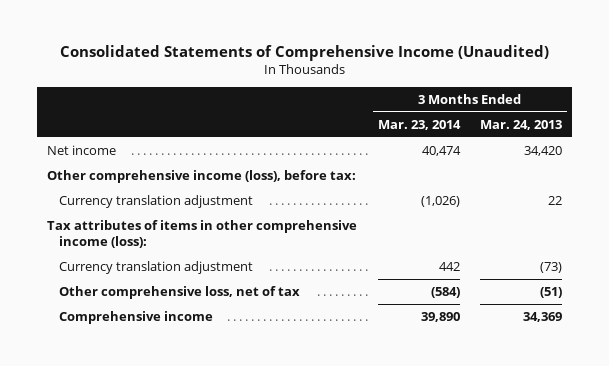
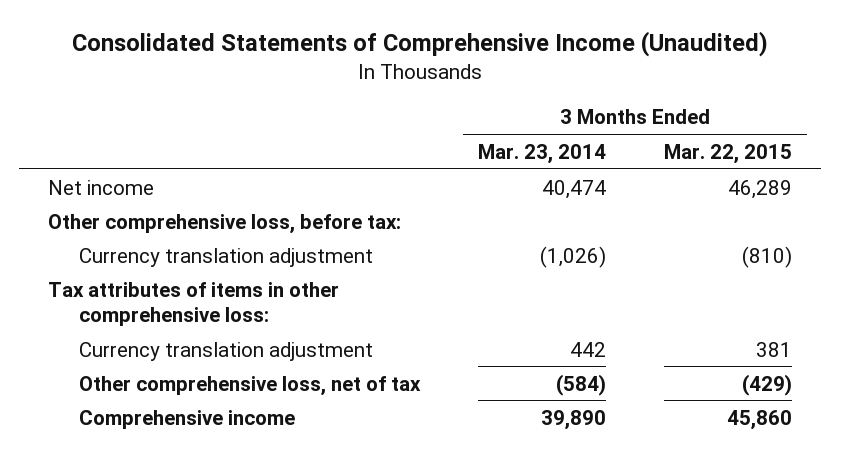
[480,119,563,130] Mar. 24, 2013 -> none
none -> [664,143,793,164] Mar. 22, 2015
[47,169,357,183] Other comprehensive income (loss), before tax: -> [48,213,402,234] Other comprehensive loss, before tax:
[47,219,358,249] Tax attributes of items in other comprehensive income (loss): -> [48,281,340,327] Tax attributes of items in other comprehensive loss:

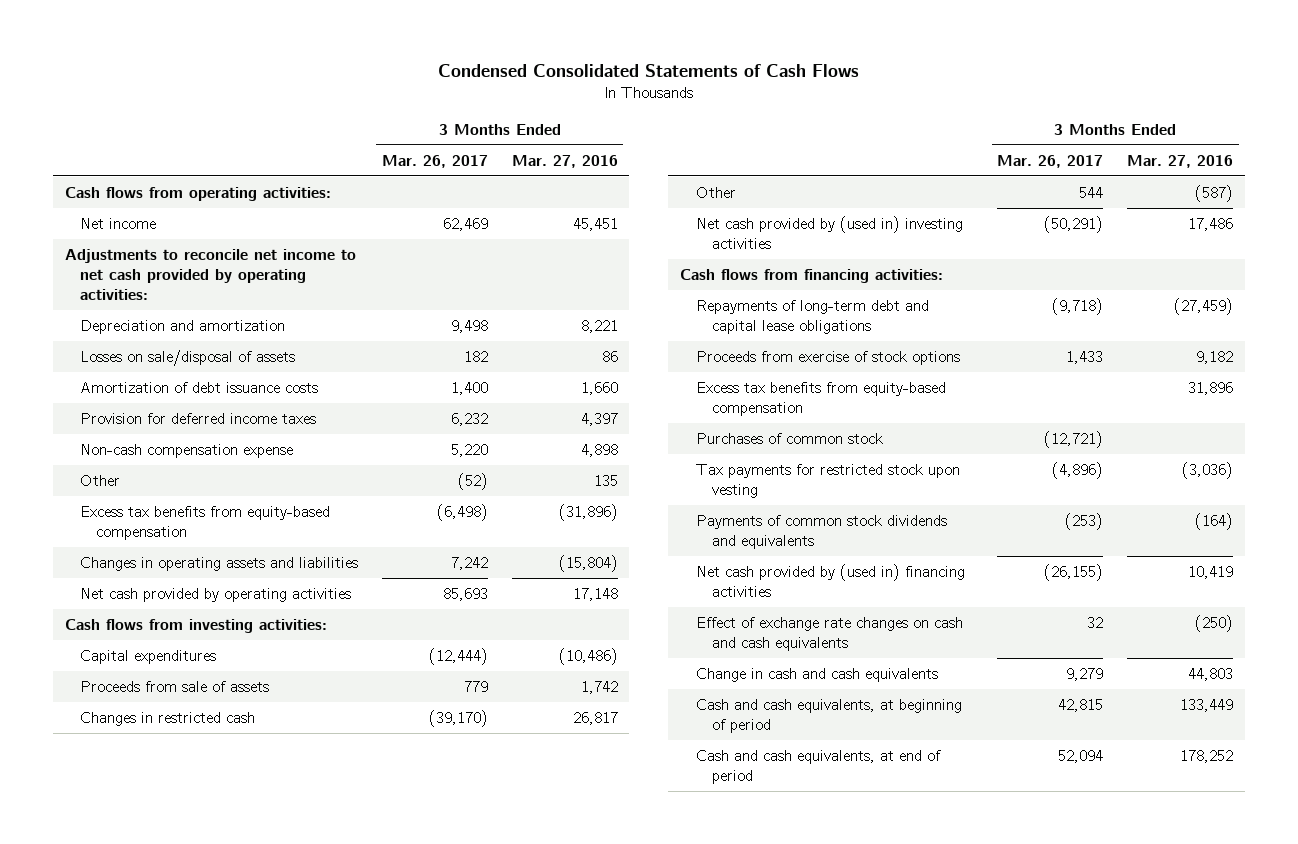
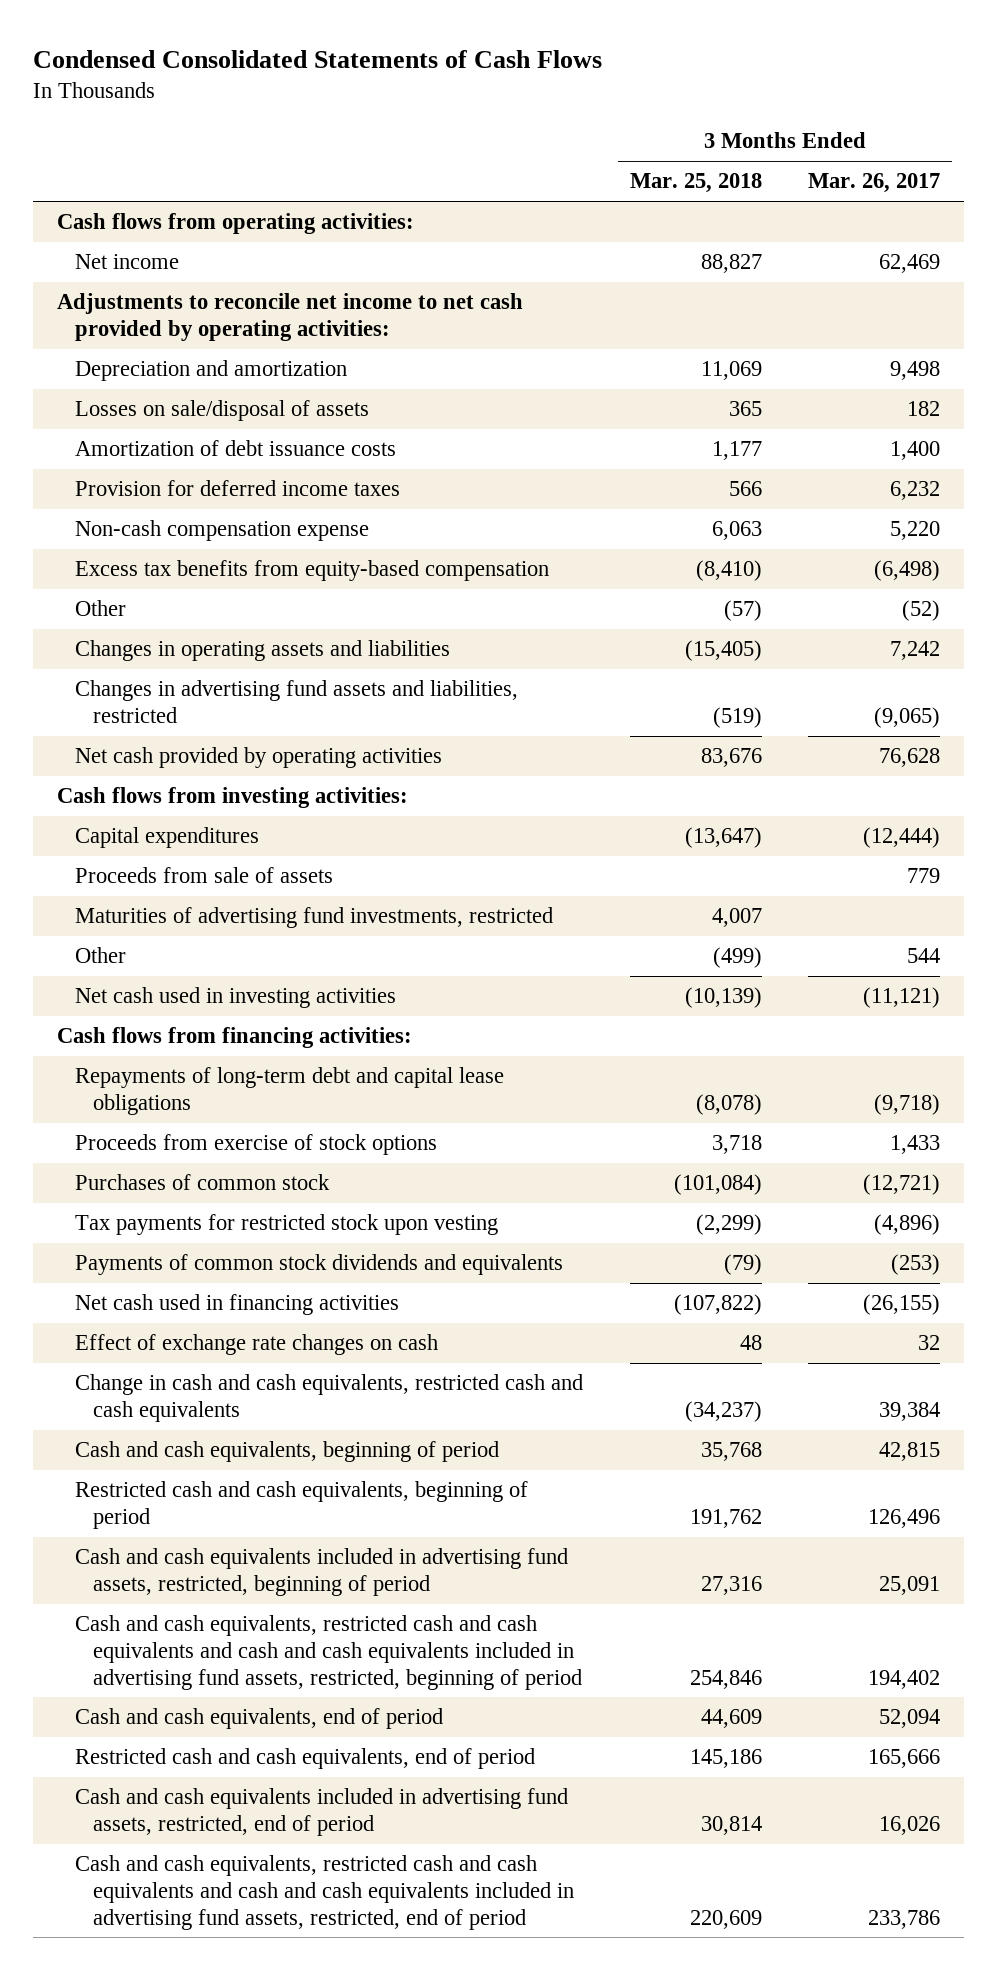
[511,154,618,168] Mar. 27, 2016 -> none
none -> [629,173,762,194] Mar. 25, 2018
[80,474,121,486] Other -> [74,600,126,617] Other
none -> [74,680,518,724] Changes in advertising fund assets and liabilities, restricted
[442,587,488,601] 85,693 -> [879,748,941,768] 76,628
[80,711,256,726] Changes in restricted cash -> none
none -> [74,907,553,929] Maturities of advertising fund investments, restricted
[695,215,963,249] Net cash provided by (used in) investing activities -> [74,987,396,1009] Net cash used in investing activities
[1044,215,1104,233] (50,291) -> [863,987,941,1009] (11,121)
[695,381,946,416] Excess tax benefits from equity-based compensation -> none
[695,563,965,597] Net cash provided by (used in) financing activities -> [74,1294,399,1316] Net cash used in financing activities
[695,616,963,651] Effect of exchange rate changes on cash and cash equivalents -> [74,1334,438,1356] Effect of exchange rate changes on cash
[695,667,938,682] Change in cash and cash equivalents -> [74,1374,583,1423] Change in cash and cash equivalents, restricted cash and cash equivalents
[1066,667,1104,681] 9,279 -> [879,1402,941,1422] 39,384
[695,698,962,733] Cash and cash equivalents, at beginning of period -> [74,1441,499,1463] Cash and cash equivalents, beginning of period
none -> [74,1481,528,1530] Restricted cash and cash equivalents, beginning of period
none -> [74,1548,568,1597] Cash and cash equivalents included in advertising fund assets, restricted, beginning of period
none -> [74,1615,582,1690] Cash and cash equivalents, restricted cash and cash equivalents and cash and cash equivalents included in advertising fund assets, restricted, beginning of period
[695,749,941,784] Cash and cash equivalents, at end of period -> [74,1708,443,1730] Cash and cash equivalents, end of period
none -> [74,1748,535,1770] Restricted cash and cash equivalents, end of period
none -> [74,1788,568,1837] Cash and cash equivalents included in advertising fund assets, restricted, end of period
none -> [74,1855,574,1930] Cash and cash equivalents, restricted cash and cash equivalents and cash and cash equivalents included in advertising fund assets, restricted, end of period

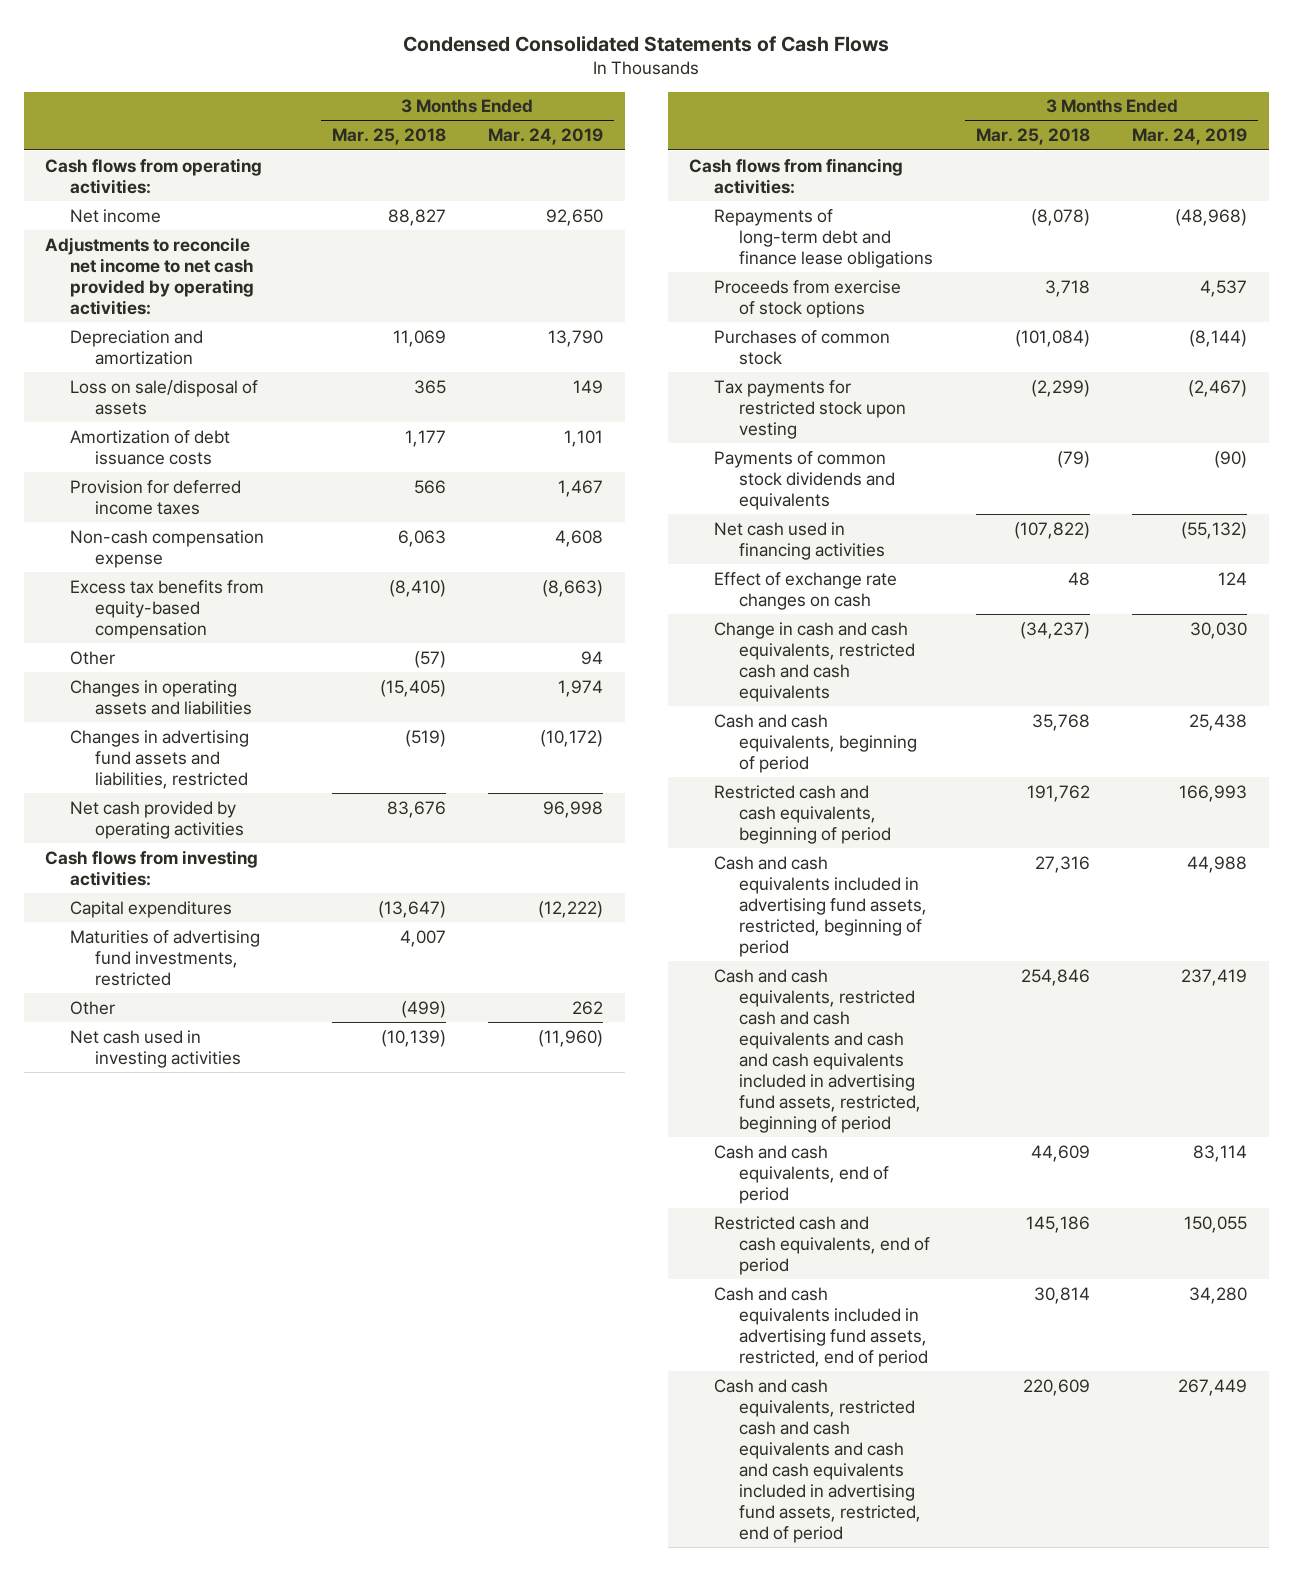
[808,173,941,194] Mar. 26, 2017 -> none
none -> [488,128,604,146] Mar. 24, 2019
[74,400,369,422] Losses on sale/disposal of assets -> [70,379,259,415] Loss on sale/disposal of assets
[74,867,333,884] Proceeds from sale of assets -> none
[74,1067,504,1116] Repayments of long-term debt and capital lease obligations -> [714,208,934,268] Repayments of long-term debt and finance lease obligations

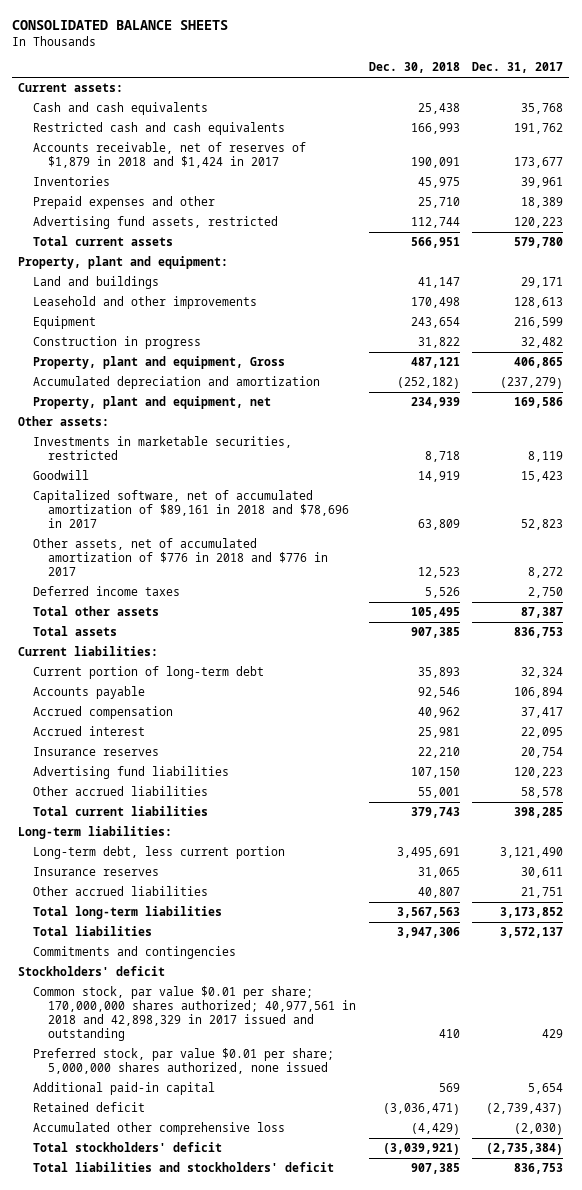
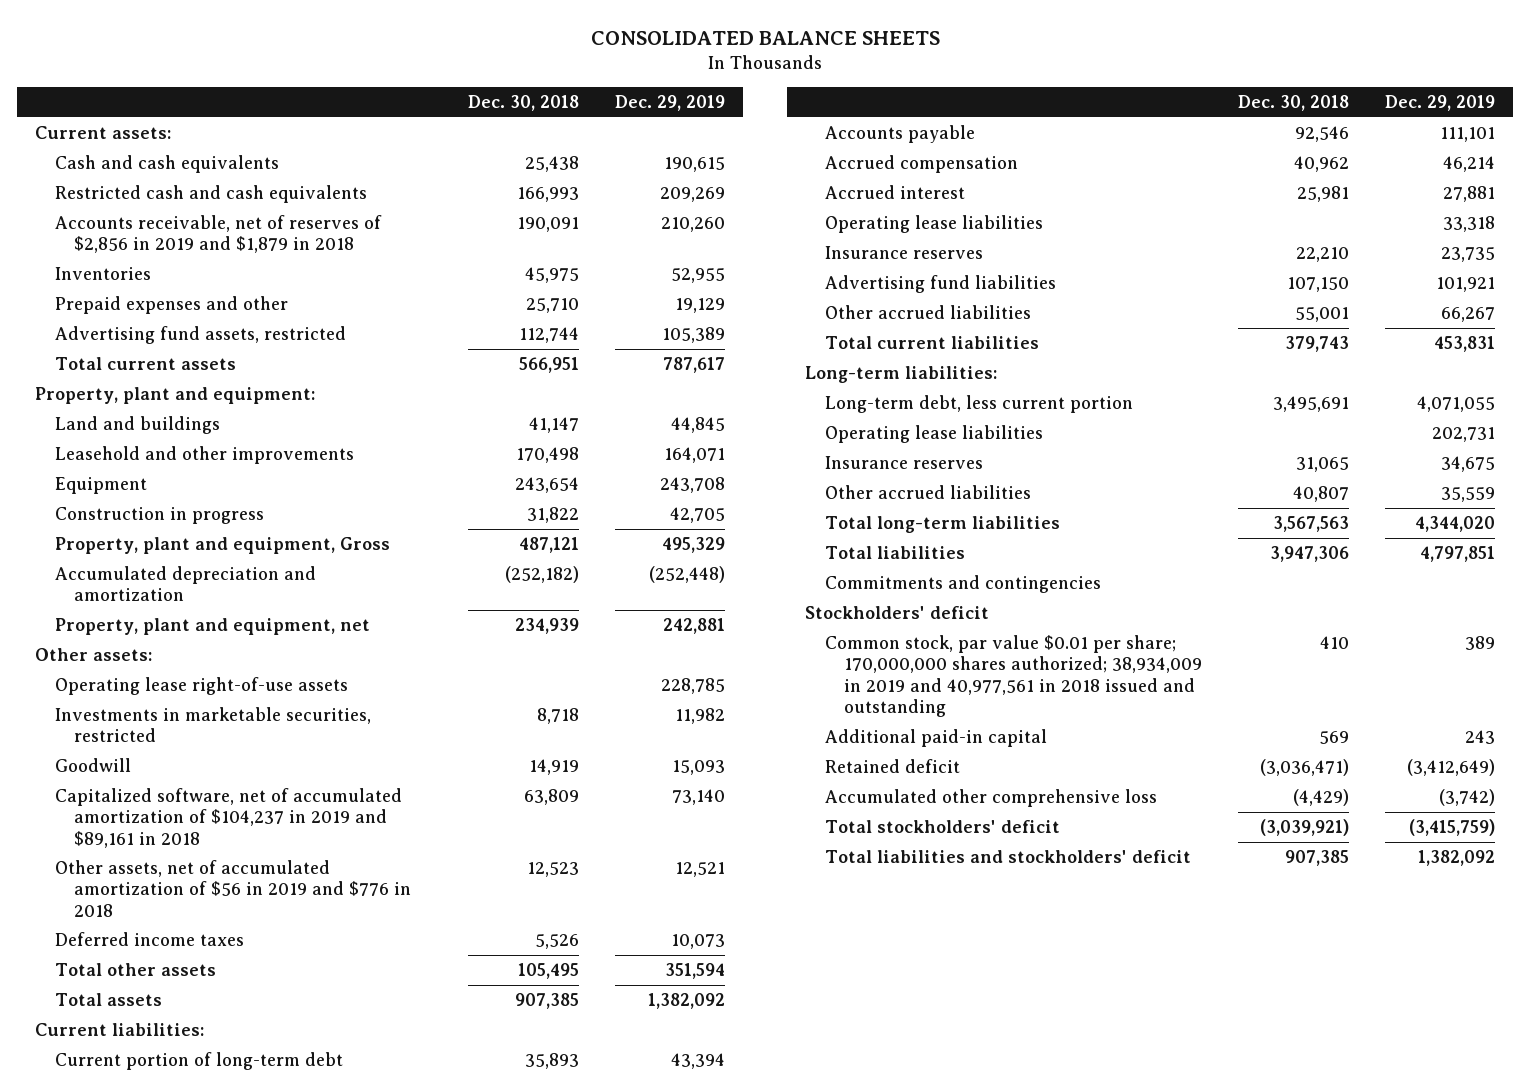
[472,62,564,74] Dec. 31, 2017 -> none
none -> [614,95,725,112] Dec. 29, 2019
[33,142,307,169] Accounts receivable, net of reserves of $1,879 in 2018 and $1,424 in 2017 -> [54,215,382,254] Accounts receivable, net of reserves of $2,856 in 2019 and $1,879 in 2018
none -> [54,677,348,696] Operating lease right-of-use assets
[33,490,350,529] Capitalized software, net of accumulated amortization of $89,161 in 2018 and $78,696 in 2017 -> [54,788,402,848] Capitalized software, net of accumulated amortization of $104,237 in 2019 and $89,161 in 2018
[33,538,329,577] Other assets, net of accumulated amortization of $776 in 2018 and $776 in 2017 -> [54,860,411,917] Other assets, net of accumulated amortization of $56 in 2019 and $776 in 2018
none -> [824,215,1043,234] Operating lease liabilities
none -> [824,425,1043,444] Operating lease liabilities
[33,1048,335,1075] Preferred stock, par value $0.01 per share; 5,000,000 shares authorized, none issued -> none
[33,986,357,1042] Common stock, par value $0.01 per share; 170,000,000 shares authorized; 40,977,561 in 2018 and 42,898,329 in 2017 issued and outstanding -> [824,635,1203,718] Common stock, par value $0.01 per share; 170,000,000 shares authorized; 38,934,009 in 2019 and 40,977,561 in 2018 issued and outstanding

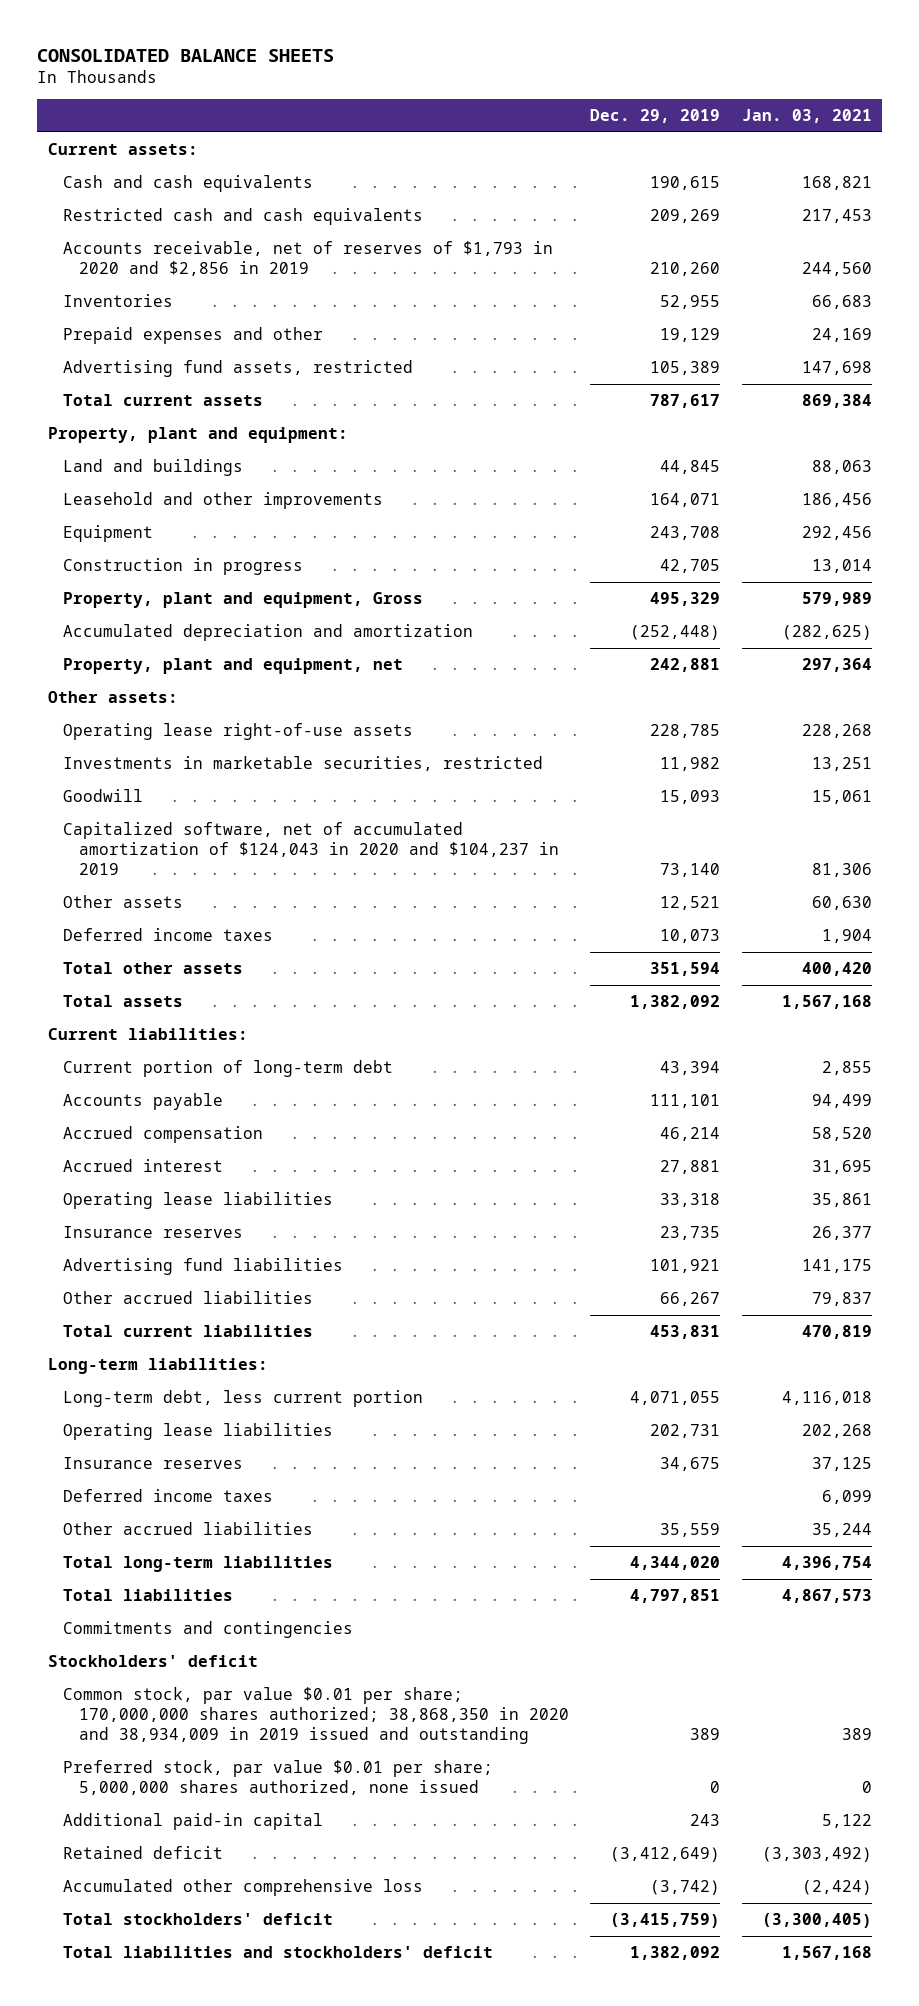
[467,95,579,112] Dec. 30, 2018 -> none
none -> [741,109,872,124] Jan. 03, 2021
[54,215,382,254] Accounts receivable, net of reserves of $2,856 in 2019 and $1,879 in 2018 -> [63,241,554,277] Accounts receivable, net of reserves of $1,793 in 2020 and $2,856 in 2019
[54,788,402,848] Capitalized software, net of accumulated amortization of $104,237 in 2019 and $89,161 in 2018 -> [63,822,560,876] Capitalized software, net of accumulated amortization of $124,043 in 2020 and $104,237 in 2019
[54,860,411,917] Other assets, net of accumulated amortization of $56 in 2019 and $776 in 2018 -> [63,895,184,909] Other assets
none -> [63,1489,274,1503] Deferred income taxes
[824,635,1203,718] Common stock, par value $0.01 per share; 170,000,000 shares authorized; 38,934,009 in 2019 and 40,977,561 in 2018 issued and outstanding -> [63,1687,570,1745] Common stock, par value $0.01 per share; 170,000,000 shares authorized; 38,868,350 in 2020 and 38,934,009 in 2019 issued and outstanding
none -> [63,1760,494,1796] Preferred stock, par value $0.01 per share; 5,000,000 shares authorized, none issued

